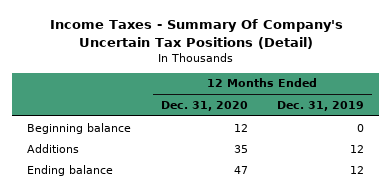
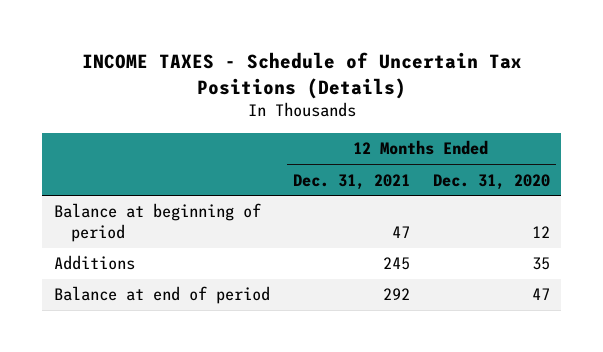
[49,19,343,49] Income Taxes - Summary Of Company's Uncertain Tax Positions (Detail) -> [81,51,522,99] INCOME TAXES - Schedule of Uncertain Tax Positions (Details)
[277,100,365,111] Dec. 31, 2019 -> none
none -> [292,173,410,190] Dec. 31, 2021
[26,122,131,134] Beginning balance -> [53,203,261,243] Balance at beginning of period
[26,164,113,176] Ending balance -> [53,286,270,305] Balance at end of period

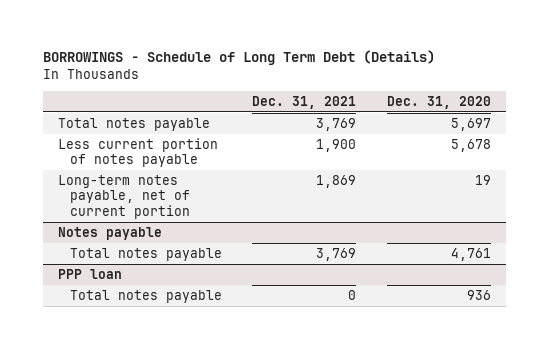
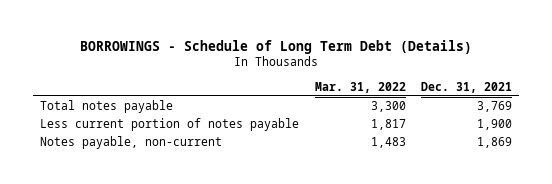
[387,95,492,109] Dec. 31, 2020 -> none
none -> [314,81,406,93] Mar. 31, 2022
[58,226,163,240] Notes payable -> none
[69,247,222,261] Total notes payable -> none
[58,268,123,279] PPP loan -> none
[69,289,222,303] Total notes payable -> none
[58,174,190,219] Long-term notes payable, net of current portion -> [40,136,223,150] Notes payable, non-current

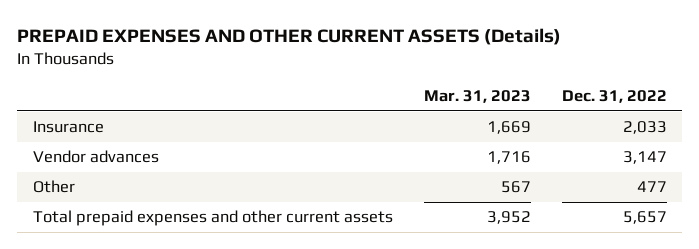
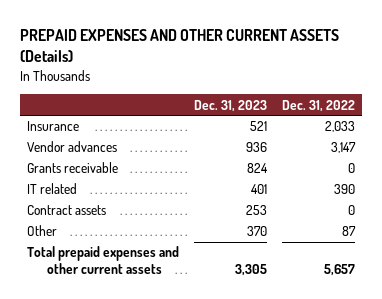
[423,90,531,104] Mar. 31, 2023 -> none
none -> [194,99,268,112] Dec. 31, 2023
none -> [27,162,119,174] Grants receivable
none -> [27,183,78,195] IT related
none -> [27,205,107,216] Contract assets
[636,181,667,193] 477 -> [342,226,357,237] 87

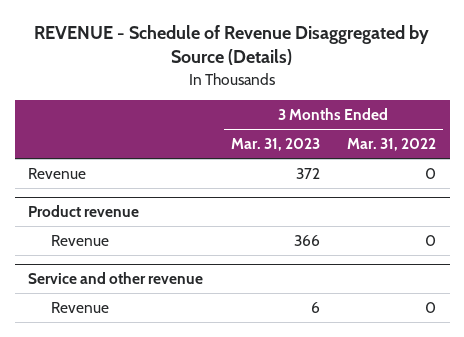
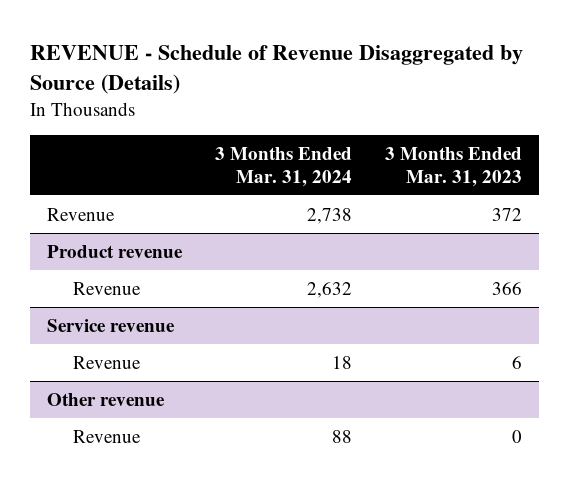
[346,138,436,152] Mar. 31, 2022 -> none
none -> [214,146,352,187] 3 Months Ended Mar. 31, 2024
[28,272,204,285] Service and other revenue -> [46,318,175,332] Service revenue
none -> [46,392,165,406] Other revenue
none -> [72,429,141,443] Revenue

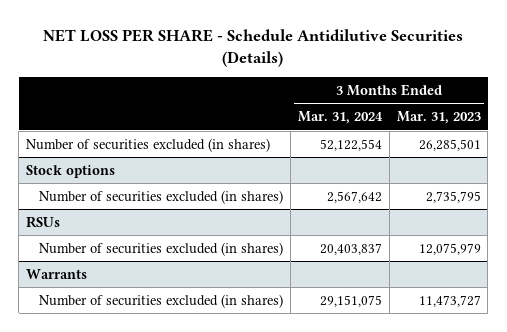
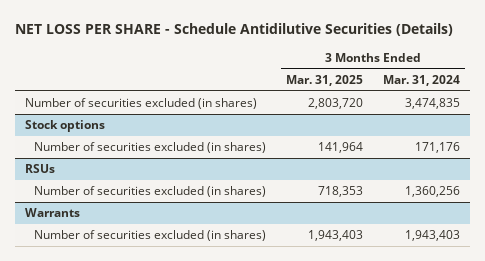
[396,111,481,125] Mar. 31, 2023 -> none
none -> [286,74,364,86] Mar. 31, 2025
[319,138,382,151] 52,122,554 -> [405,98,461,110] 3,474,835
[326,190,382,203] 2,567,642 -> [415,142,461,154] 171,176
[319,242,382,255] 20,403,837 -> [405,186,461,198] 1,360,256
[319,294,382,307] 29,151,075 -> [405,230,461,242] 1,943,403

